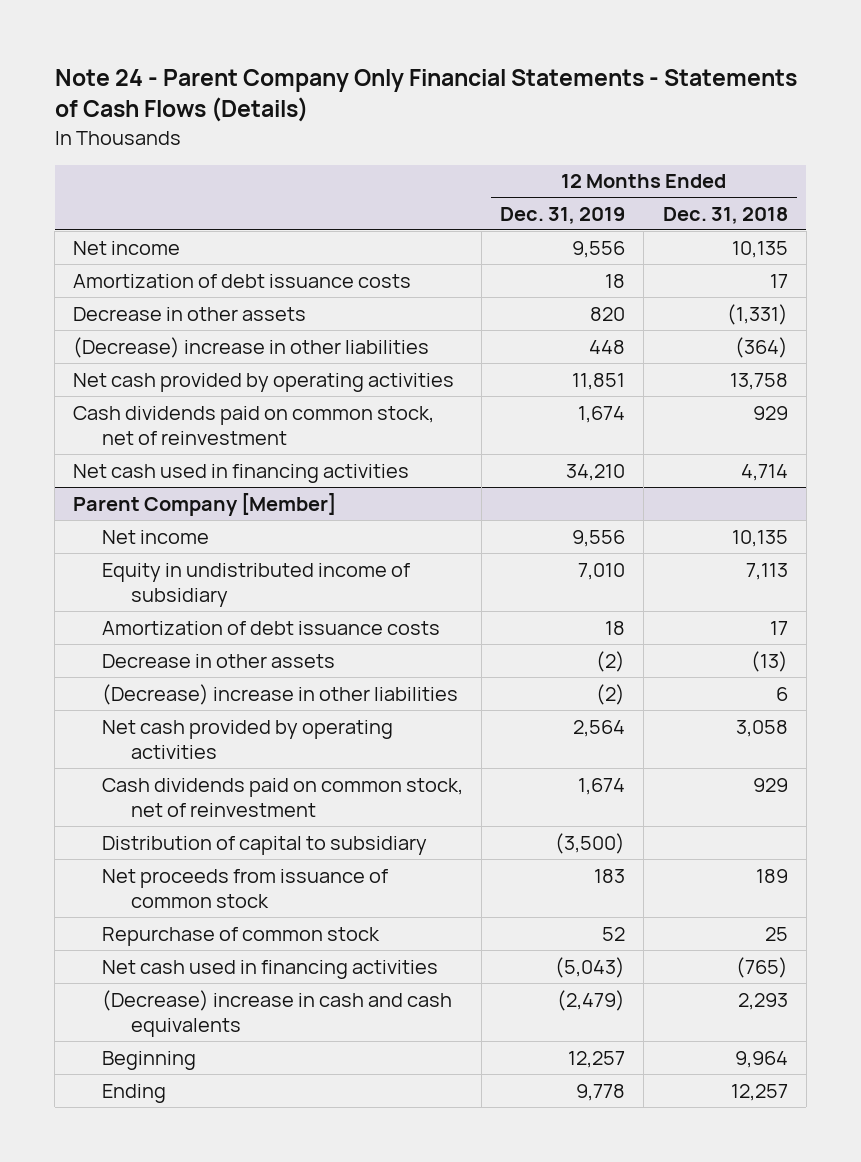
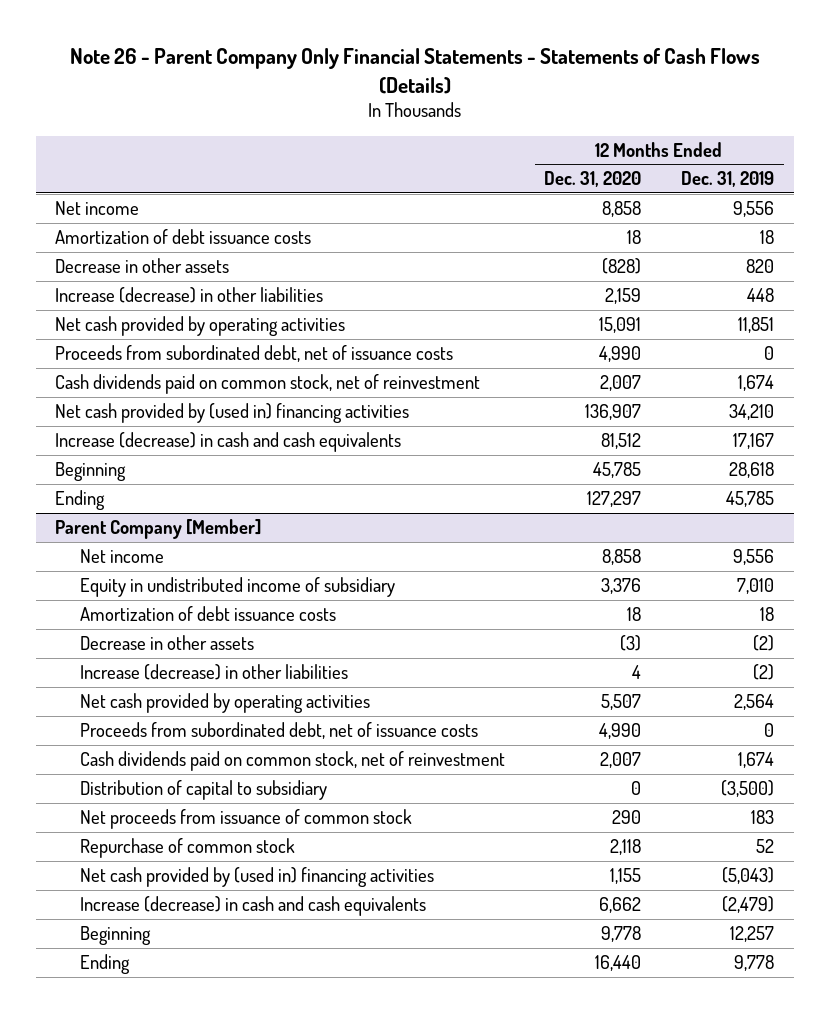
[54,69,797,123] Note 24 - Parent Company Only Financial Statements - Statements of Cash Flows (Details) -> [69,48,760,94] Note 26 - Parent Company Only Financial Statements - Statements of Cash Flows (Details)
[662,206,788,224] Dec. 31, 2018 -> none
none -> [544,171,642,188] Dec. 31, 2020
[73,336,430,358] (Decrease) increase in other liabilities -> [55,286,324,303] Increase (decrease) in other liabilities
none -> [55,344,454,362] Proceeds from subordinated debt, net of issuance costs
[73,463,410,483] Net cash used in financing activities -> [55,402,410,423] Net cash provided by (used in) financing activities
none -> [55,431,402,452] Increase (decrease) in cash and cash equivalents
none -> [55,461,127,481] Beginning
none -> [55,489,106,510] Ending
[102,683,459,705] (Decrease) increase in other liabilities -> [79,663,348,680] Increase (decrease) in other liabilities
none -> [79,721,478,739] Proceeds from subordinated debt, net of issuance costs
[102,959,439,979] Net cash used in financing activities -> [79,866,434,887] Net cash provided by (used in) financing activities
[102,989,453,1038] (Decrease) increase in cash and cash equivalents -> [79,895,426,916] Increase (decrease) in cash and cash equivalents

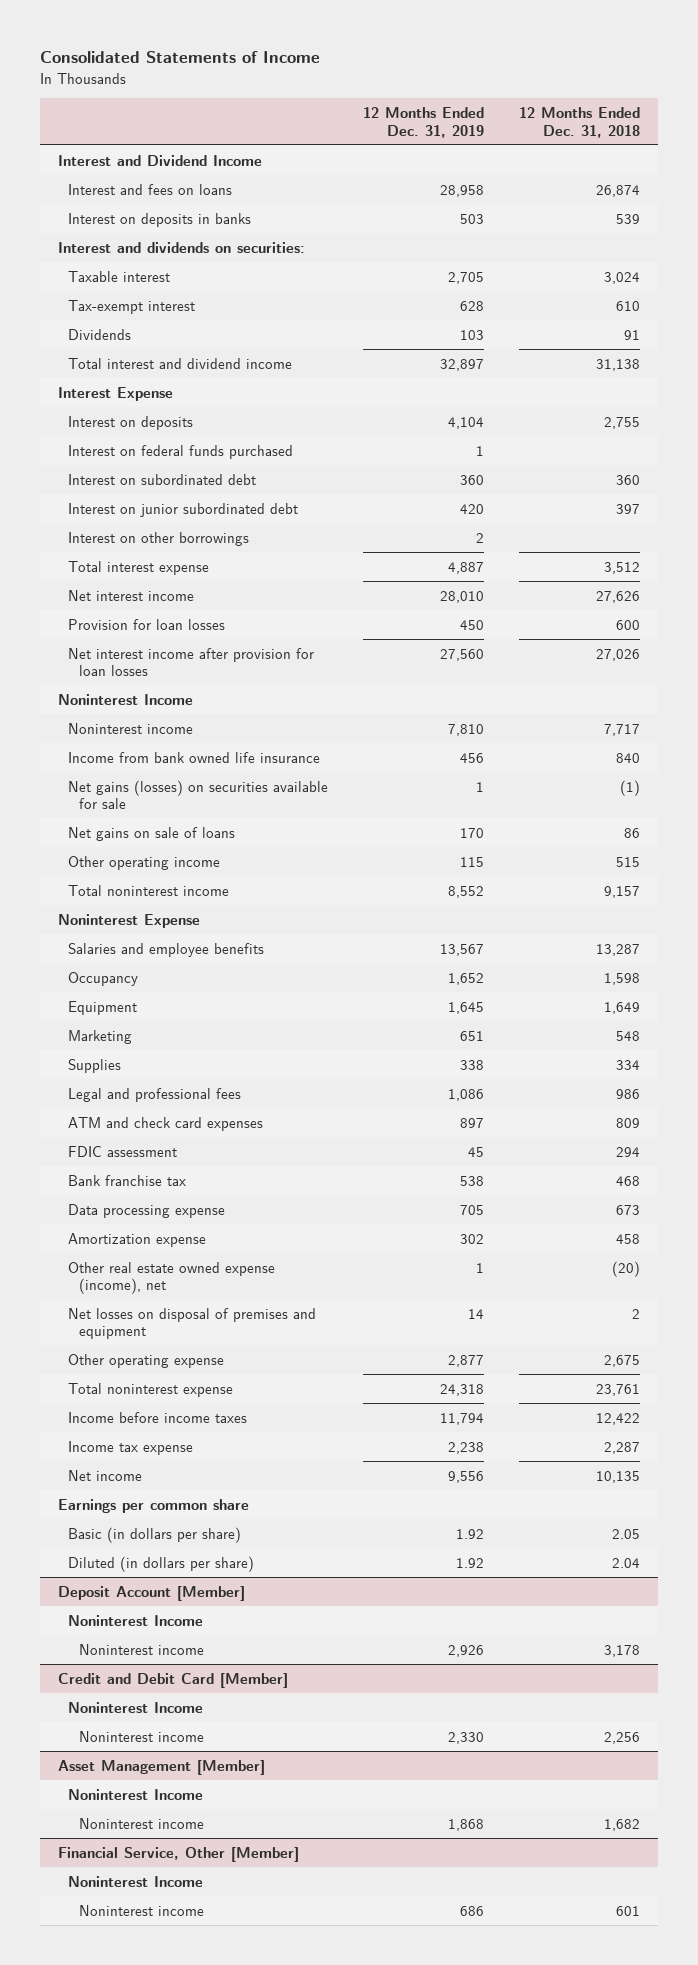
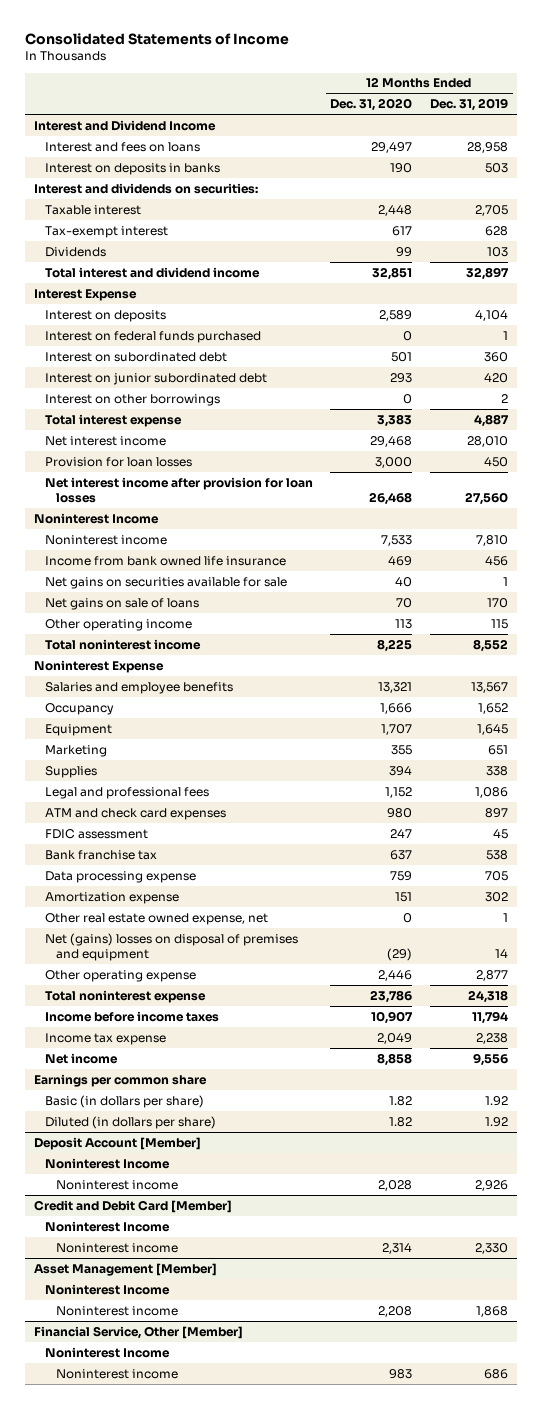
[519,107,641,138] 12 Months Ended Dec. 31, 2018 -> none
none -> [330,98,413,112] Dec. 31, 2020
[68,779,329,810] Net gains (losses) on securities available for sale -> [44,576,287,589] Net gains on securities available for sale
[68,1261,276,1295] Other real estate owned expense (income), net -> [44,912,268,925] Other real estate owned expense, net
[68,1307,317,1340] Net losses on disposal of premises and equipment -> [44,932,298,962] Net (gains) losses on disposal of premises and equipment

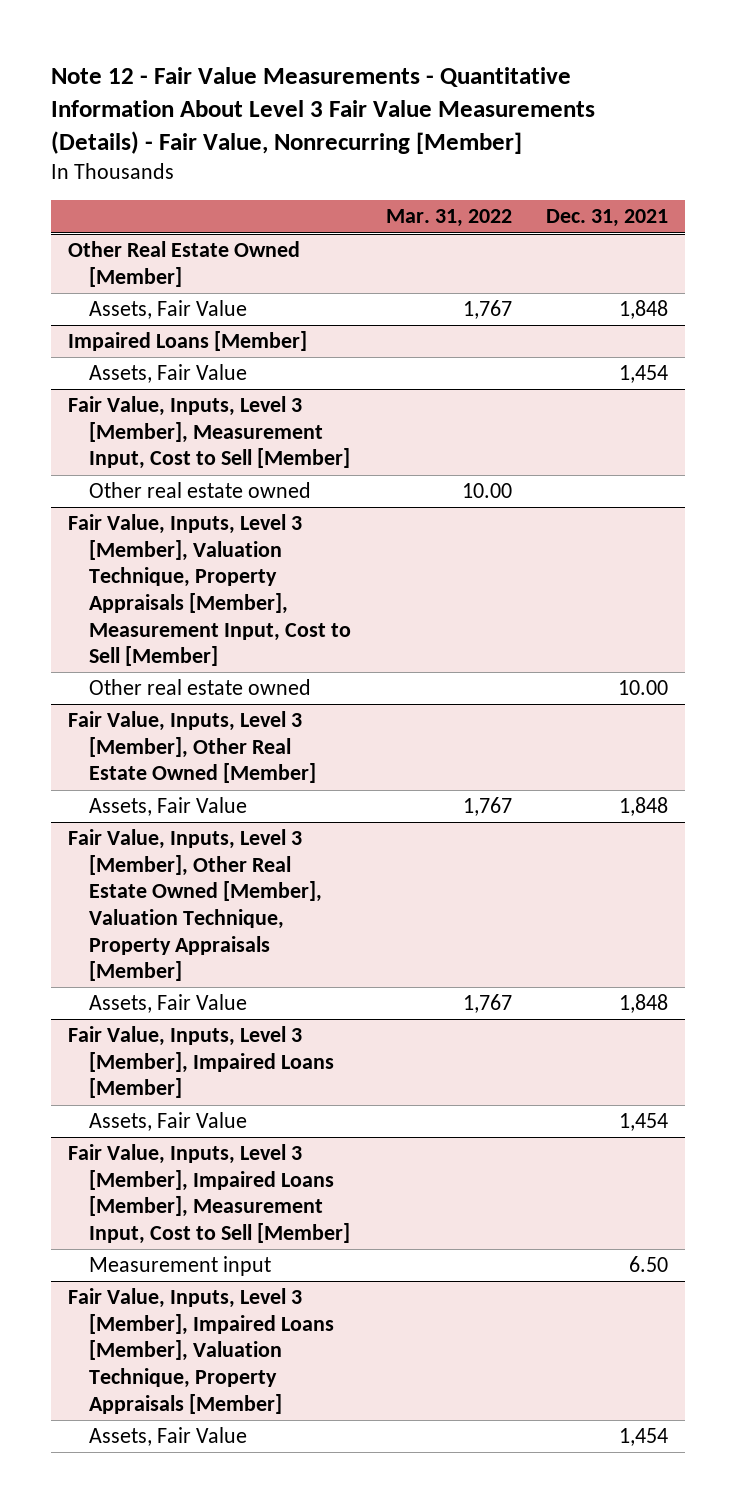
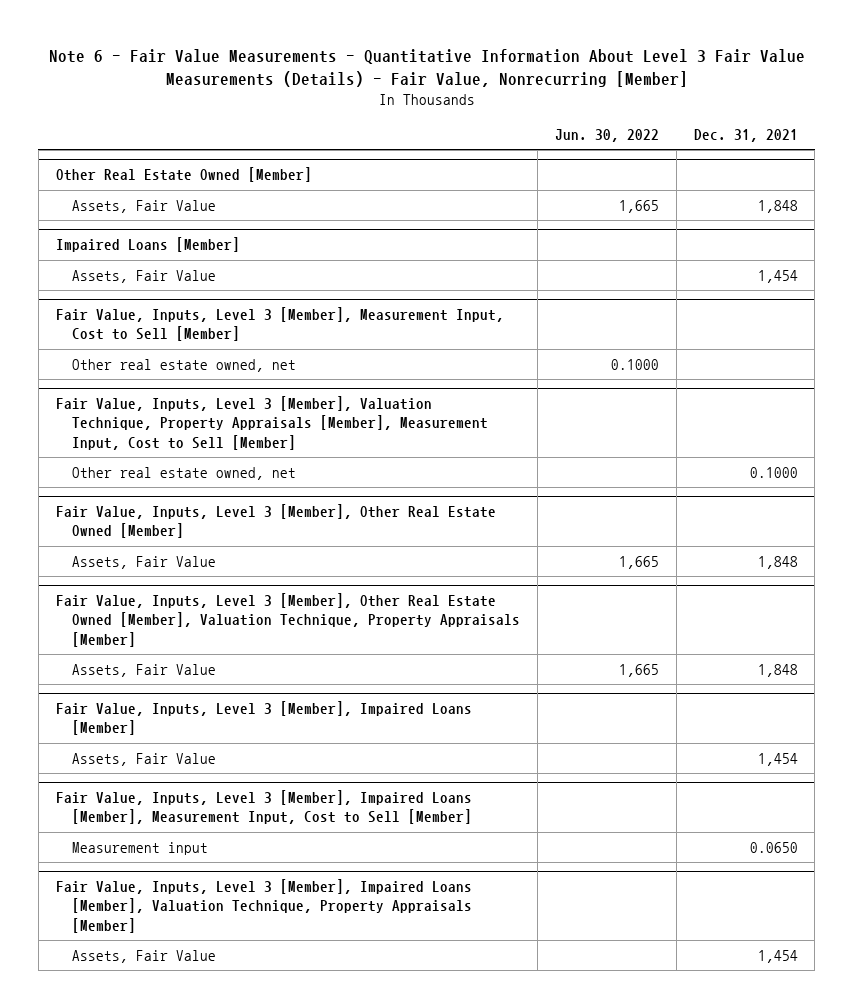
[51,67,596,155] Note 12 - Fair Value Measurements - Quantitative Information About Level 3 Fair Value Measurements (Details) - Fair Value, Nonrecurring [Member] -> [48,49,805,88] Note 6 - Fair Value Measurements - Quantitative Information About Level 3 Fair Value Measurements (Details) - Fair Value, Nonrecurring [Member]
[385,209,512,228] Mar. 31, 2022 -> none
none -> [554,128,659,142] Jun. 30, 2022
[89,482,312,499] Other real estate owned -> [72,358,297,372] Other real estate owned, net
[89,679,312,696] Other real estate owned -> [72,466,297,480] Other real estate owned, net
[617,680,668,696] 10.00 -> [749,466,798,478] 0.1000
[628,1256,668,1273] 6.50 -> [749,841,798,853] 0.0650

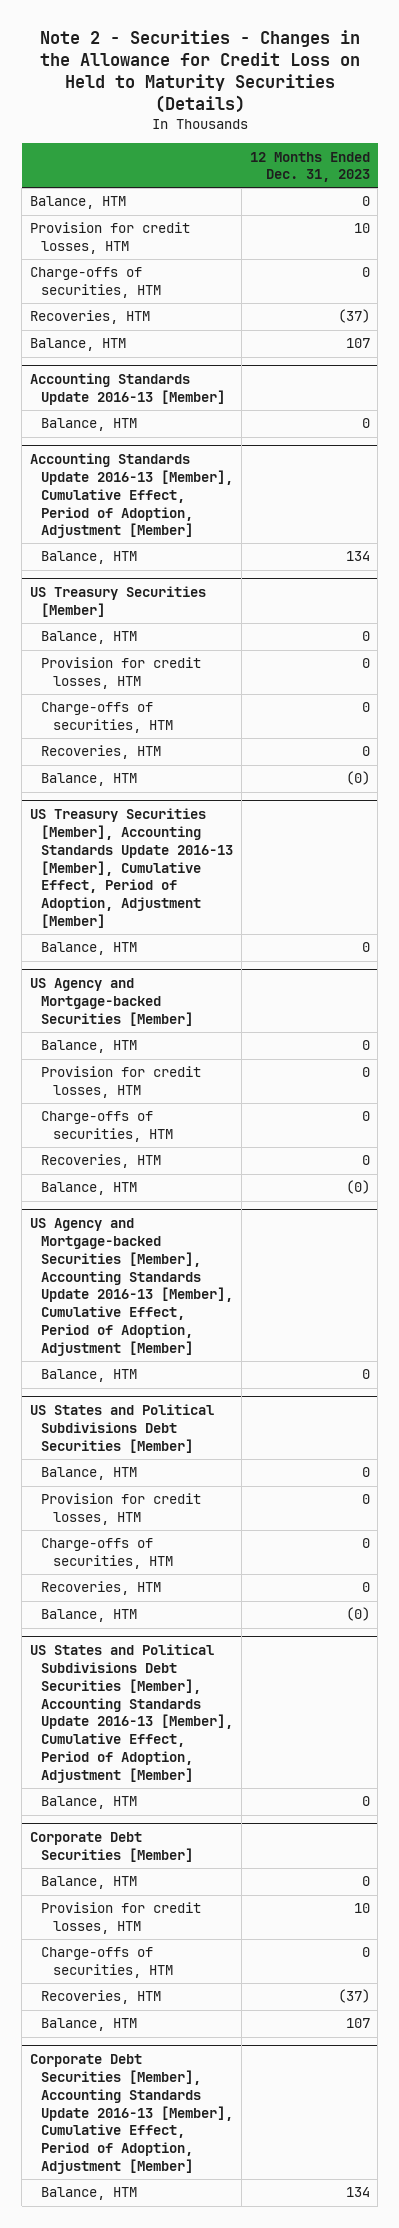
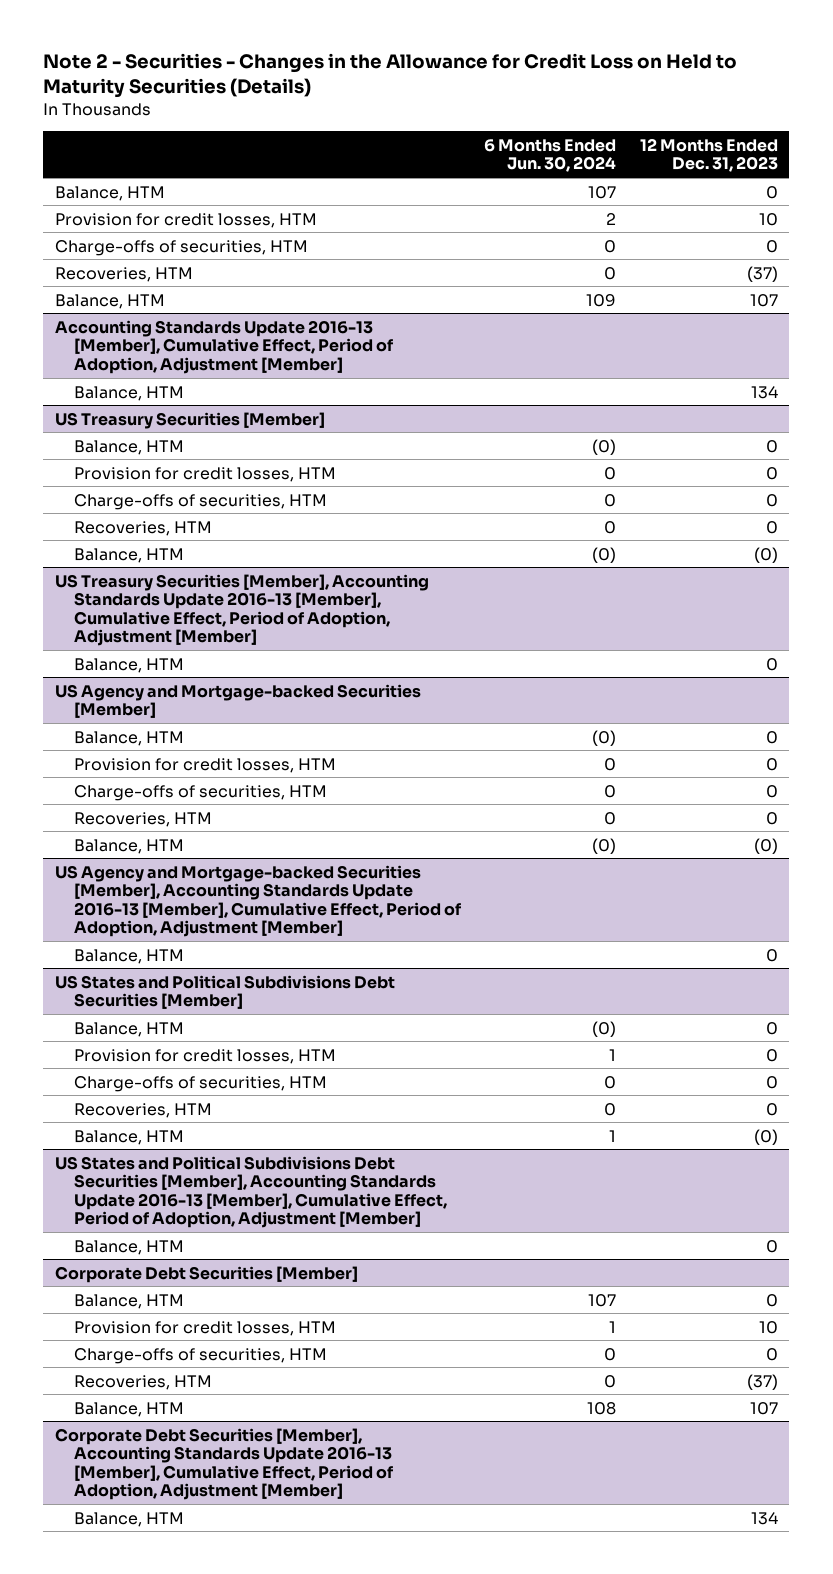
none -> [484,138,617,173] 6 Months Ended Jun. 30, 2024
[29,373,226,406] Accounting Standards Update 2016-13 [Member] -> none
[41,418,138,432] Balance, HTM -> none

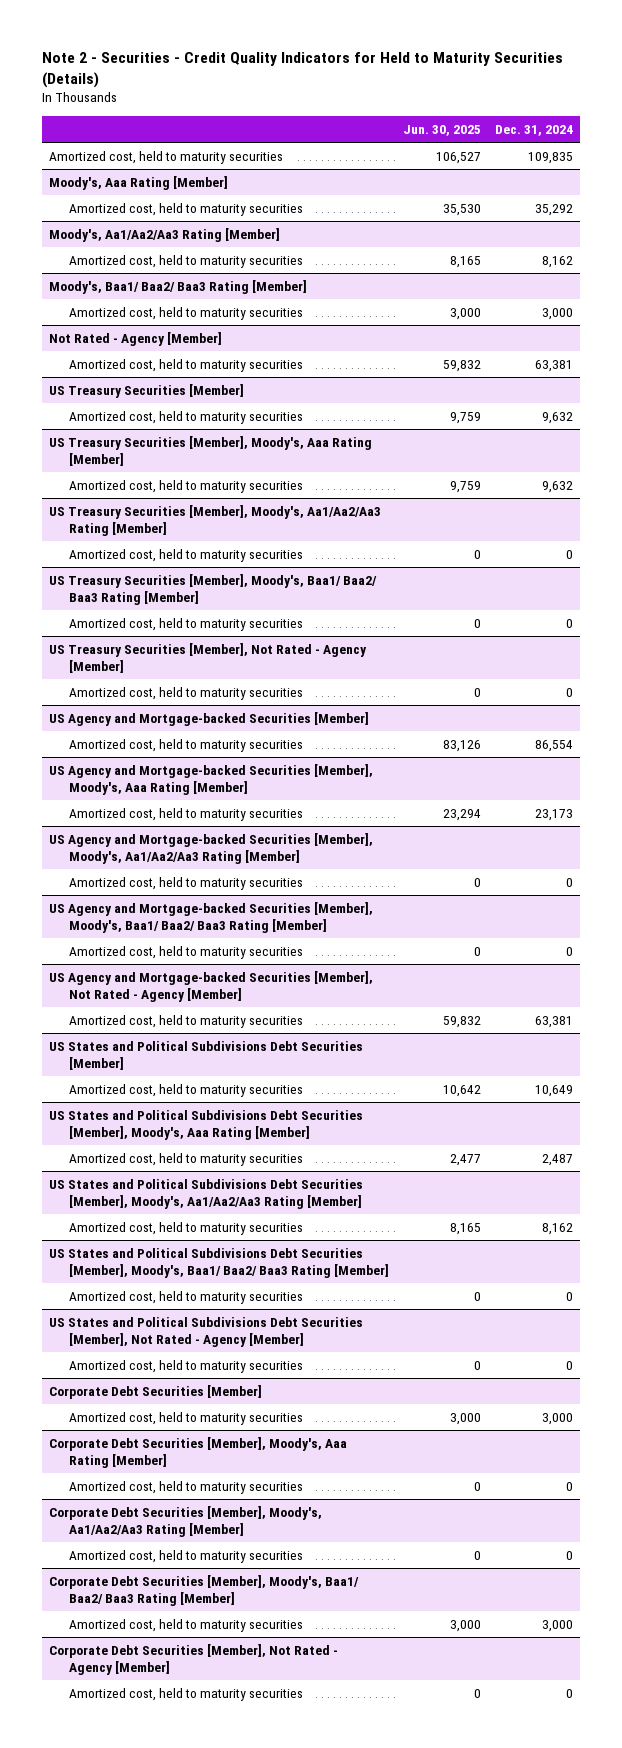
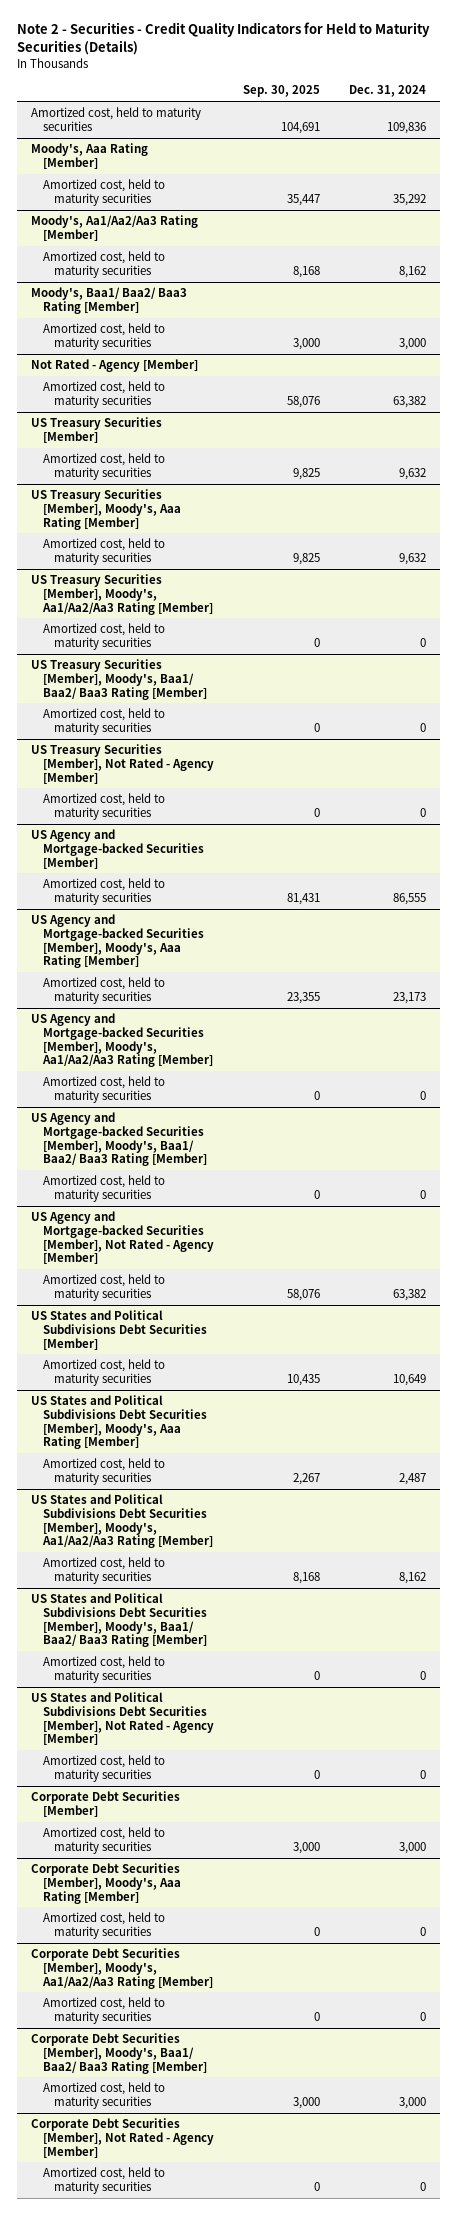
[402,124,481,136] Jun. 30, 2025 -> none
none -> [242,85,320,98] Sep. 30, 2025
[527,151,573,164] 109,835 -> [386,121,426,134] 109,836
[534,359,573,372] 63,381 -> [392,395,426,408] 63,382
[534,739,573,752] 86,554 -> [392,892,426,905] 86,555
[534,1015,573,1028] 63,381 -> [392,1288,426,1301] 63,382

